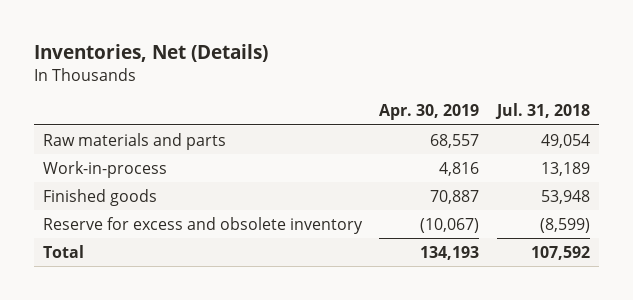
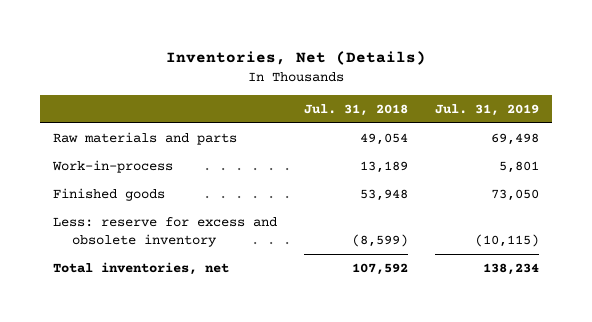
[379,104,480,121] Apr. 30, 2019 -> none
none -> [434,103,539,116] Jul. 31, 2019
[42,216,363,234] Reserve for excess and obsolete inventory -> [53,217,278,248] Less: reserve for excess and obsolete inventory
[42,244,84,258] Total -> [53,262,230,276] Total inventories, net

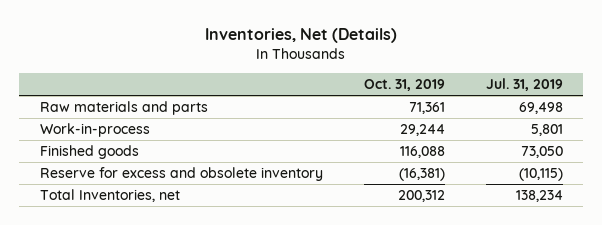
[304,103,409,116] Jul. 31, 2018 -> none
none -> [363,78,445,91] Oct. 31, 2019
[53,217,278,248] Less: reserve for excess and obsolete inventory -> [39,167,323,182] Reserve for excess and obsolete inventory
[53,262,230,276] Total inventories, net -> [39,189,180,203] Total Inventories, net

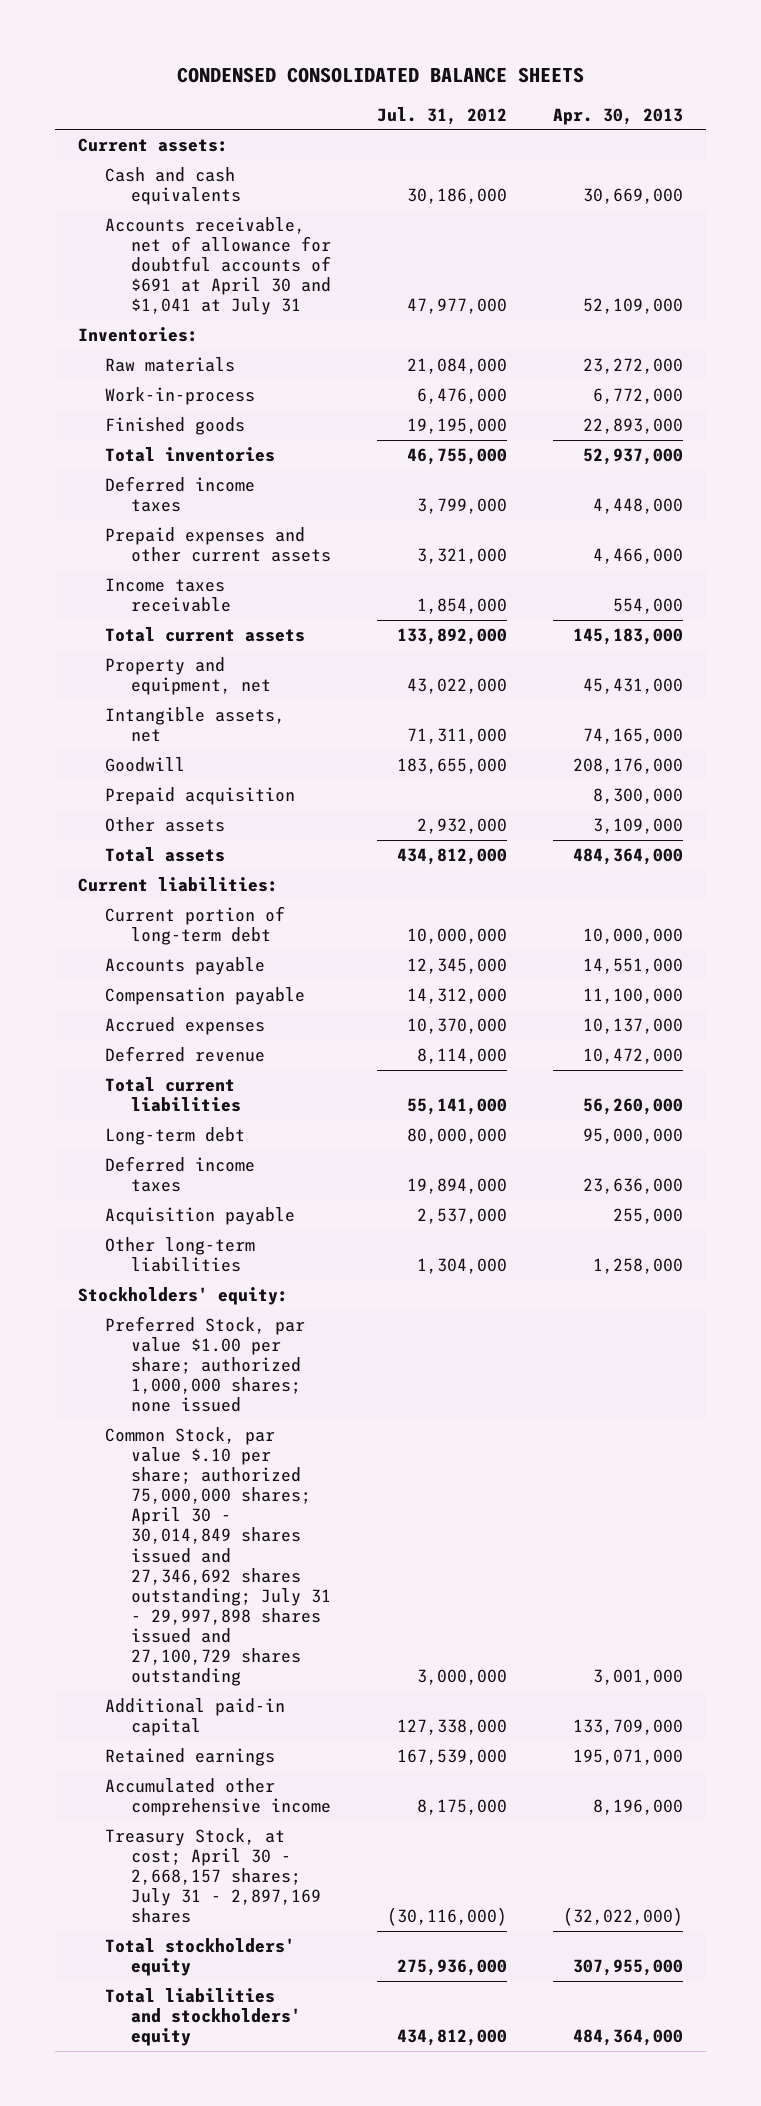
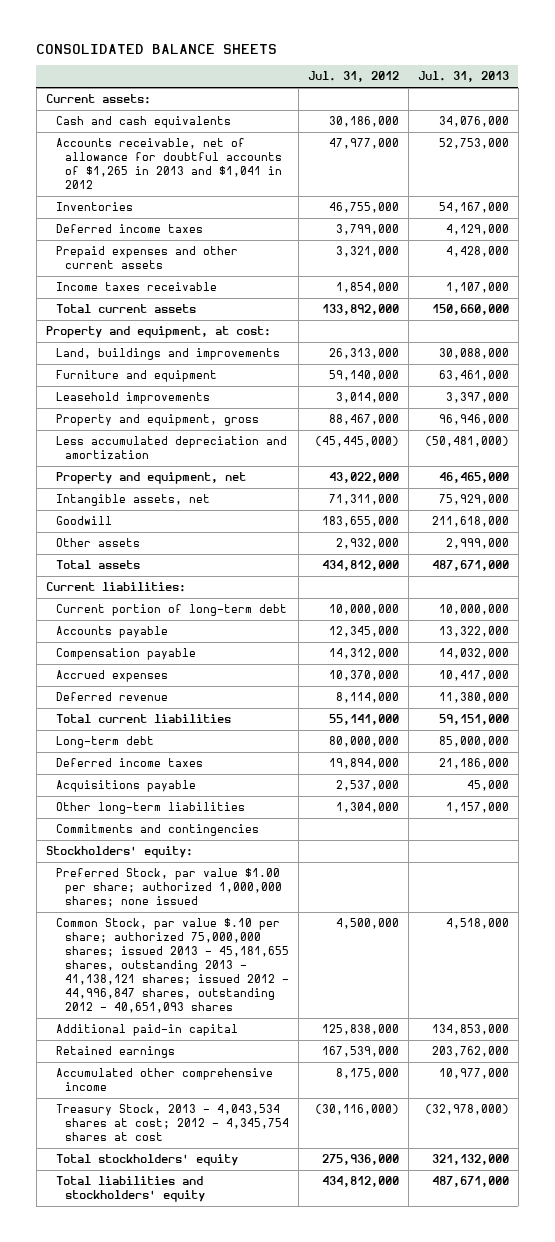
[176,67,584,84] CONDENSED CONSOLIDATED BALANCE SHEETS -> [36,43,278,54] CONSOLIDATED BALANCE SHEETS
[552,107,683,125] Apr. 30, 2013 -> none
none -> [417,71,509,83] Jul. 31, 2013
[78,326,199,342] Inventories: -> none
[104,356,235,372] Raw materials -> none
[104,386,255,405] Work-in-process -> none
[104,416,245,435] Finished goods -> none
[104,216,331,316] Accounts receivable, net of allowance for doubtful accounts of $691 at April 30 and $1,041 at July 31 -> [55,138,283,190] Accounts receivable, net of allowance for doubtful accounts of $1,265 in 2013 and $1,041 in 2012
[104,446,275,462] Total inventories -> [55,202,133,212] Inventories
none -> [45,326,271,339] Property and equipment, at cost:
none -> [55,348,280,361] Land, buildings and improvements
none -> [55,370,217,383] Furniture and equipment
none -> [55,392,210,405] Leasehold improvements
none -> [55,414,259,427] Property and equipment, gross
none -> [55,436,287,460] Less accumulated depreciation and amortization
[104,786,295,805] Prepaid acquisition -> none
[104,1206,295,1225] Acquisition payable -> [55,780,196,793] Acquisitions payable
none -> [55,824,259,837] Commitments and contingencies
[104,1426,331,1687] Common Stock, par value $.10 per share; authorized 75,000,000 shares; April 30 - 30,014,849 shares issued and 27,346,692 shares outstanding; July 31 - 29,997,898 shares issued and 27,100,729 shares outstanding -> [55,918,290,1013] Common Stock, par value $.10 per share; authorized 75,000,000 shares; issued 2013 - 45,181,655 shares, outstanding 2013 - 41,138,121 shares; issued 2012 - 44,996,847 shares, outstanding 2012 - 40,651,093 shares
[416,1669,507,1686] 3,000,000 -> [336,918,400,930] 4,500,000
[396,1718,507,1735] 127,338,000 -> [322,1024,400,1036] 125,838,000
[104,1827,321,1924] Treasury Stock, at cost; April 30 - 2,668,157 shares; July 31 - 2,897,169 shares -> [55,1104,290,1142] Treasury Stock, 2013 - 4,043,534 shares at cost; 2012 - 4,345,754 shares at cost

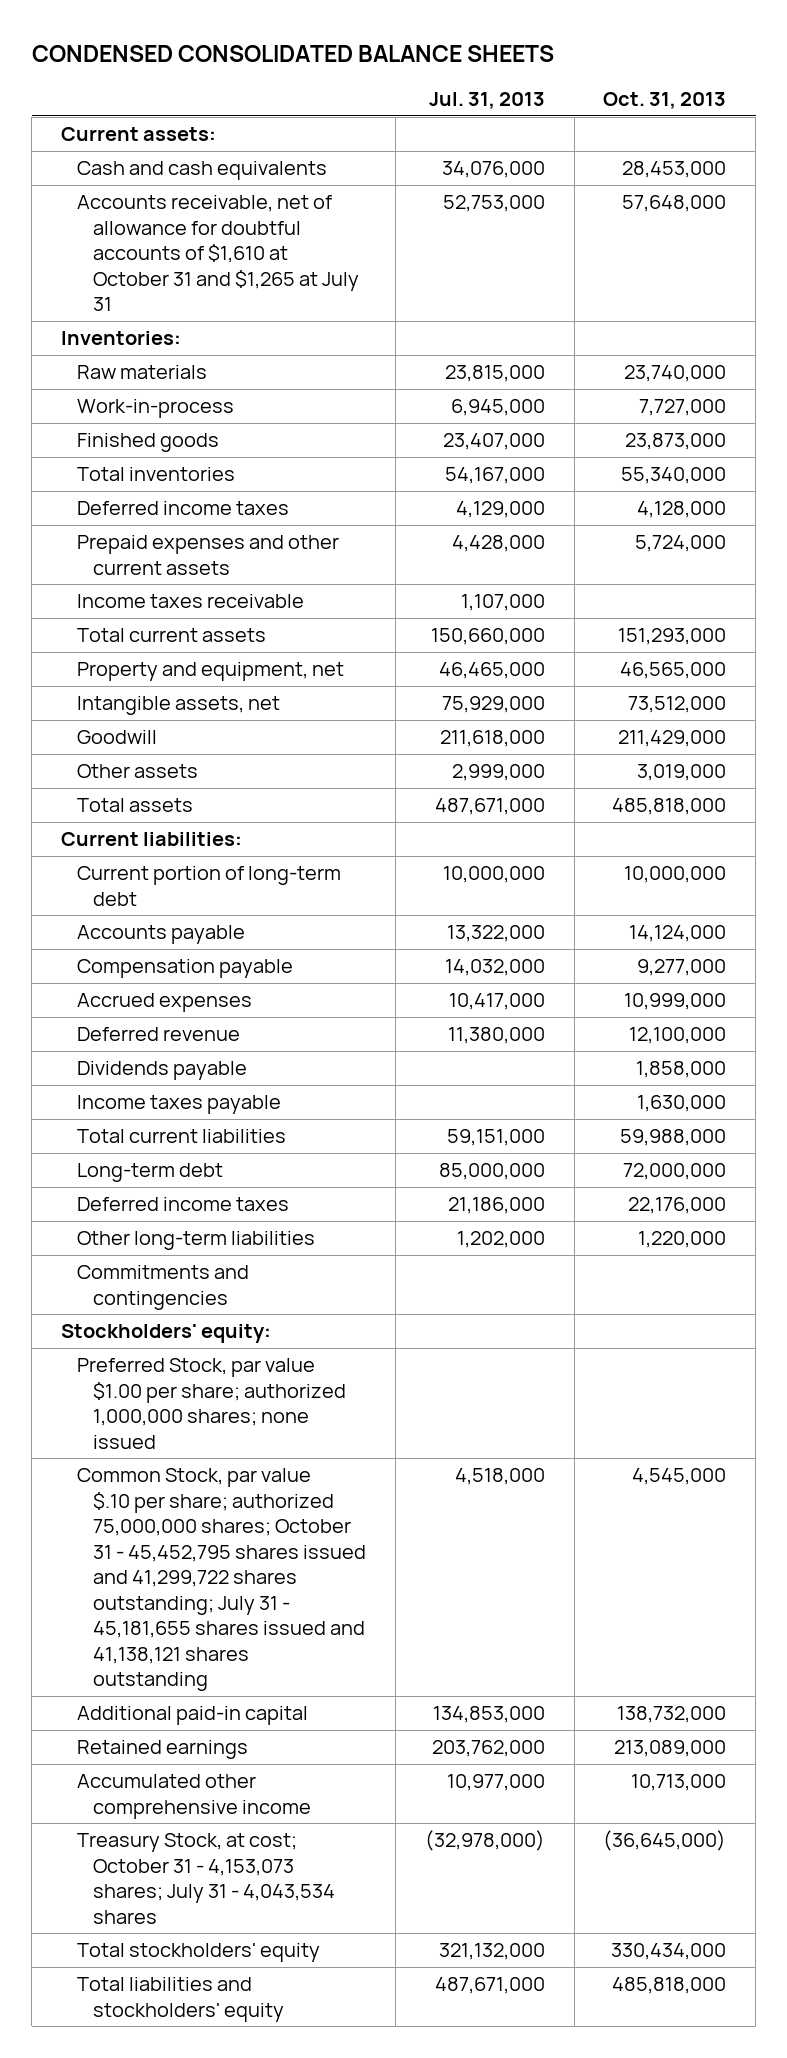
[36,43,278,54] CONSOLIDATED BALANCE SHEETS -> [31,45,554,63] CONDENSED CONSOLIDATED BALANCE SHEETS
[308,71,400,83] Jul. 31, 2012 -> none
none -> [603,92,727,110] Oct. 31, 2013
[55,138,283,190] Accounts receivable, net of allowance for doubtful accounts of $1,265 in 2013 and $1,041 in 2012 -> [77,195,360,312] Accounts receivable, net of allowance for doubtful accounts of $1,610 at October 31 and $1,265 at July 31
none -> [60,331,181,346] Inventories:
none -> [77,365,208,380] Raw materials
none -> [77,399,235,419] Work-in-process
none -> [77,433,220,453] Finished goods
[55,202,133,212] Inventories -> [77,467,236,482] Total inventories
[45,326,271,339] Property and equipment, at cost: -> none
[55,348,280,361] Land, buildings and improvements -> none
[55,370,217,383] Furniture and equipment -> none
[55,392,210,405] Leasehold improvements -> none
[55,414,259,427] Property and equipment, gross -> none
[55,436,287,460] Less accumulated depreciation and amortization -> none
none -> [77,1061,248,1081] Dividends payable
none -> [77,1095,282,1115] Income taxes payable
[55,780,196,793] Acquisitions payable -> none
[445,802,509,814] 1,157,000 -> [456,1231,545,1249] 1,202,000
[55,918,290,1013] Common Stock, par value $.10 per share; authorized 75,000,000 shares; issued 2013 - 45,181,655 shares, outstanding 2013 - 41,138,121 shares; issued 2012 - 44,996,847 shares, outstanding 2012 - 40,651,093 shares -> [77,1468,367,1692] Common Stock, par value $.10 per share; authorized 75,000,000 shares; October 31 - 45,452,795 shares issued and 41,299,722 shares outstanding; July 31 - 45,181,655 shares issued and 41,138,121 shares outstanding
[55,1104,290,1142] Treasury Stock, 2013 - 4,043,534 shares at cost; 2012 - 4,345,754 shares at cost -> [77,1833,336,1924] Treasury Stock, at cost; October 31 - 4,153,073 shares; July 31 - 4,043,534 shares

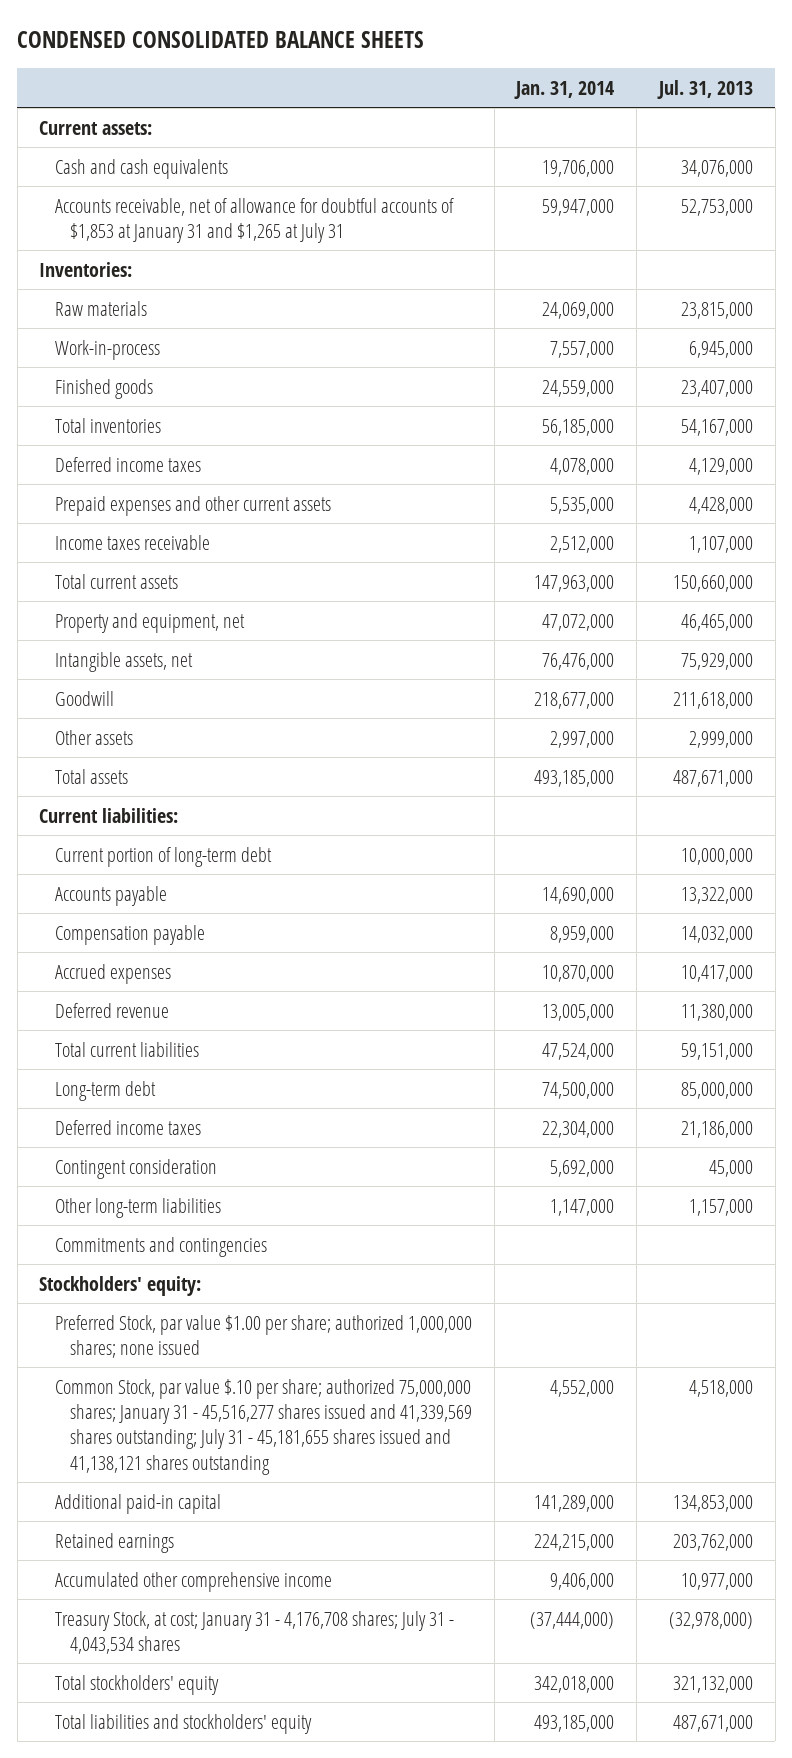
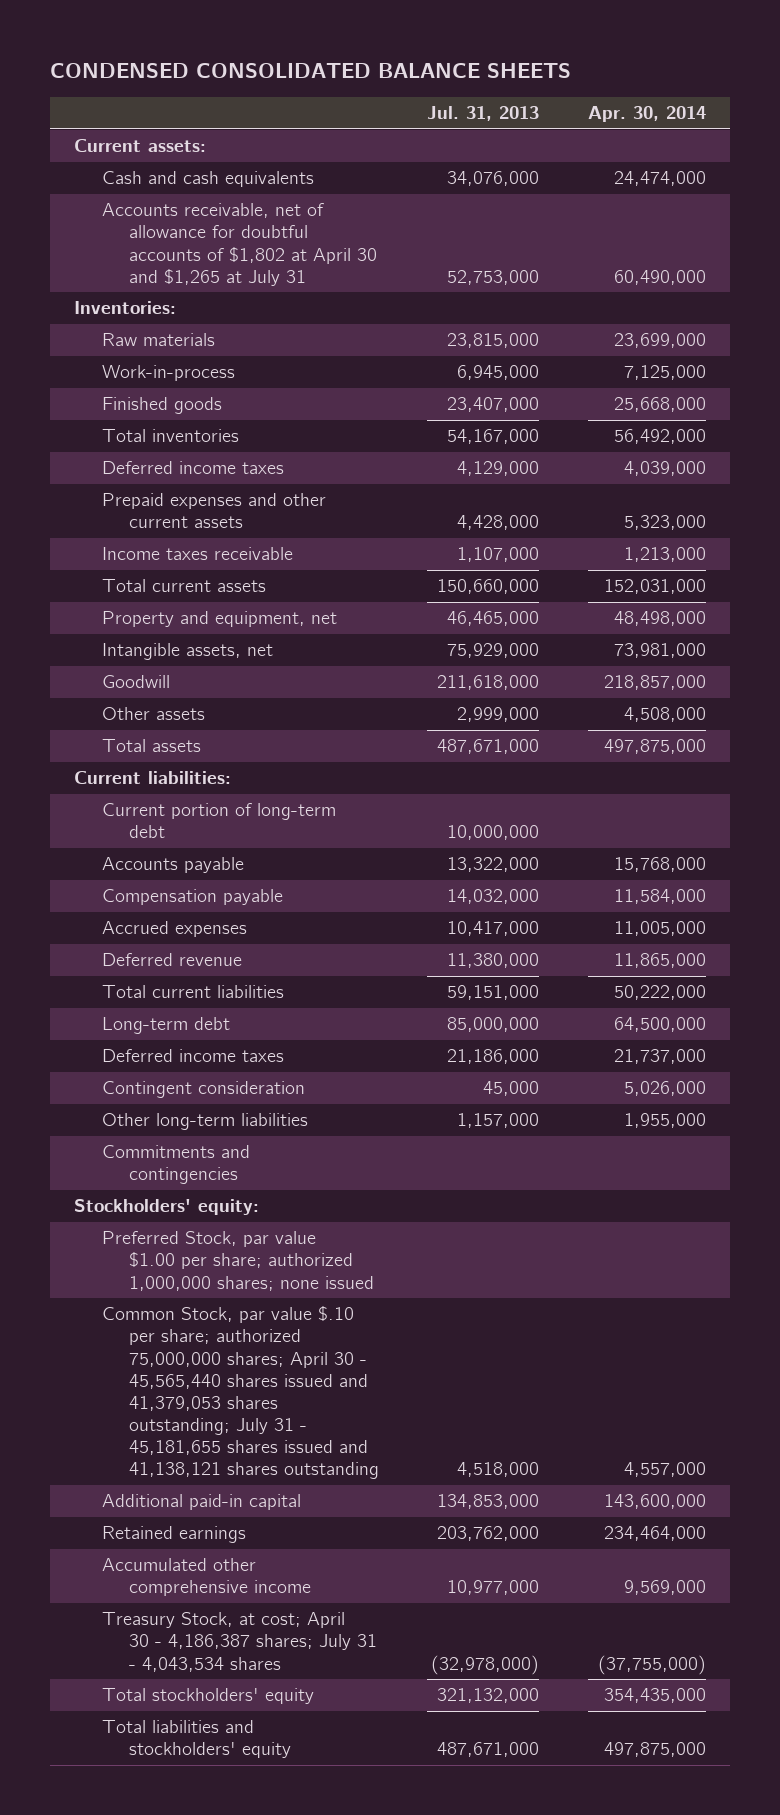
[514,80,615,99] Jan. 31, 2014 -> none
none -> [587,105,706,122] Apr. 30, 2014
[54,197,454,243] Accounts receivable, net of allowance for doubtful accounts of $1,853 at January 31 and $1,265 at July 31 -> [101,203,377,286] Accounts receivable, net of allowance for doubtful accounts of $1,802 at April 30 and $1,265 at July 31
[54,1378,472,1475] Common Stock, par value $.10 per share; authorized 75,000,000 shares; January 31 - 45,516,277 shares issued and 41,339,569 shares outstanding; July 31 - 45,181,655 shares issued and 41,138,121 shares outstanding -> [101,1306,379,1480] Common Stock, par value $.10 per share; authorized 75,000,000 shares; April 30 - 45,565,440 shares issued and 41,379,053 shares outstanding; July 31 - 45,181,655 shares issued and 41,138,121 shares outstanding
[54,1610,454,1654] Treasury Stock, at cost; January 31 - 4,176,708 shares; July 31 - 4,043,534 shares -> [101,1612,377,1672] Treasury Stock, at cost; April 30 - 4,186,387 shares; July 31 - 4,043,534 shares

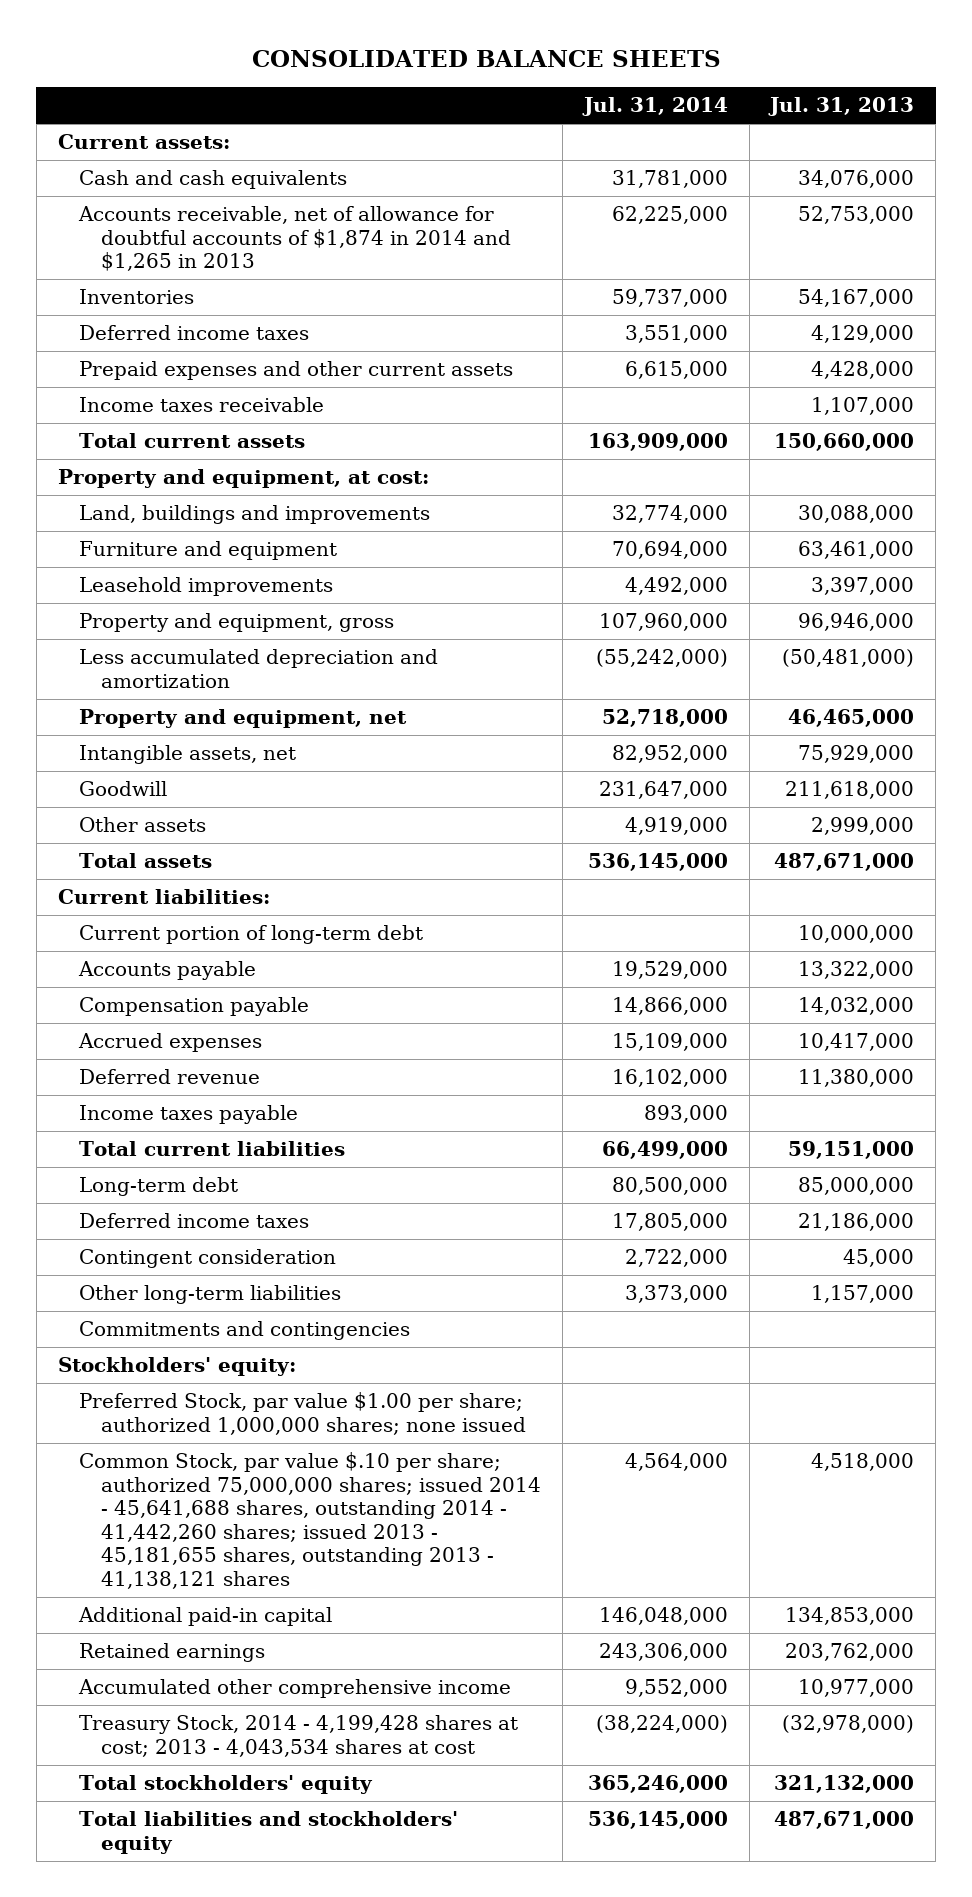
[49,63,571,79] CONDENSED CONSOLIDATED BALANCE SHEETS -> [252,49,722,67] CONSOLIDATED BALANCE SHEETS
[587,105,706,122] Apr. 30, 2014 -> none
none -> [581,97,728,117] Jul. 31, 2014
[74,301,177,315] Inventories: -> none
[101,333,215,347] Raw materials -> none
[101,365,235,382] Work-in-process -> none
[101,397,222,415] Finished goods -> none
[101,203,377,286] Accounts receivable, net of allowance for doubtful accounts of $1,802 at April 30 and $1,265 at July 31 -> [78,206,512,272] Accounts receivable, net of allowance for doubtful accounts of $1,874 in 2014 and $1,265 in 2013
[101,429,239,443] Total inventories -> [79,289,195,305] Inventories
none -> [57,469,429,489] Property and equipment, at cost:
none -> [79,505,431,525] Land, buildings and improvements
none -> [79,541,338,561] Furniture and equipment
none -> [79,577,334,597] Leasehold improvements
none -> [79,613,395,633] Property and equipment, gross
none -> [79,649,439,688] Less accumulated depreciation and amortization
none -> [79,1105,299,1125] Income taxes payable
[101,1306,379,1480] Common Stock, par value $.10 per share; authorized 75,000,000 shares; April 30 - 45,565,440 shares issued and 41,379,053 shares outstanding; July 31 - 45,181,655 shares issued and 41,138,121 shares outstanding -> [79,1452,542,1589] Common Stock, par value $.10 per share; authorized 75,000,000 shares; issued 2014 - 45,641,688 shares, outstanding 2014 - 41,442,260 shares; issued 2013 - 45,181,655 shares, outstanding 2013 - 41,138,121 shares
[101,1612,377,1672] Treasury Stock, at cost; April 30 - 4,186,387 shares; July 31 - 4,043,534 shares -> [79,1715,519,1757] Treasury Stock, 2014 - 4,199,428 shares at cost; 2013 - 4,043,534 shares at cost

